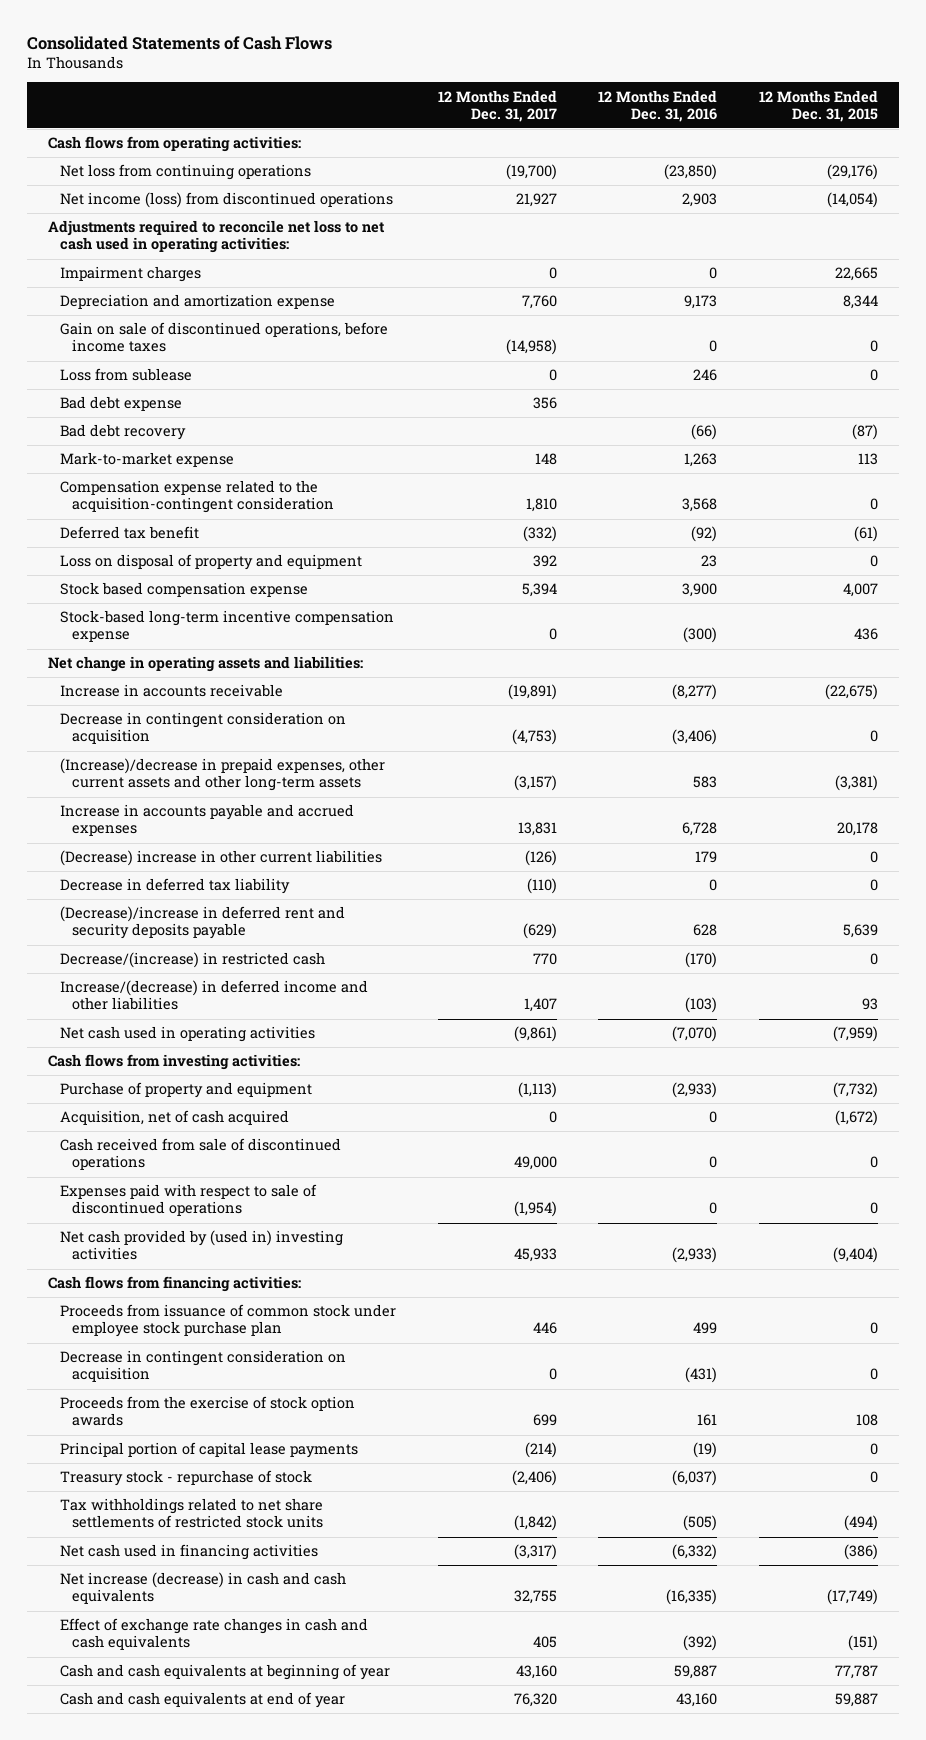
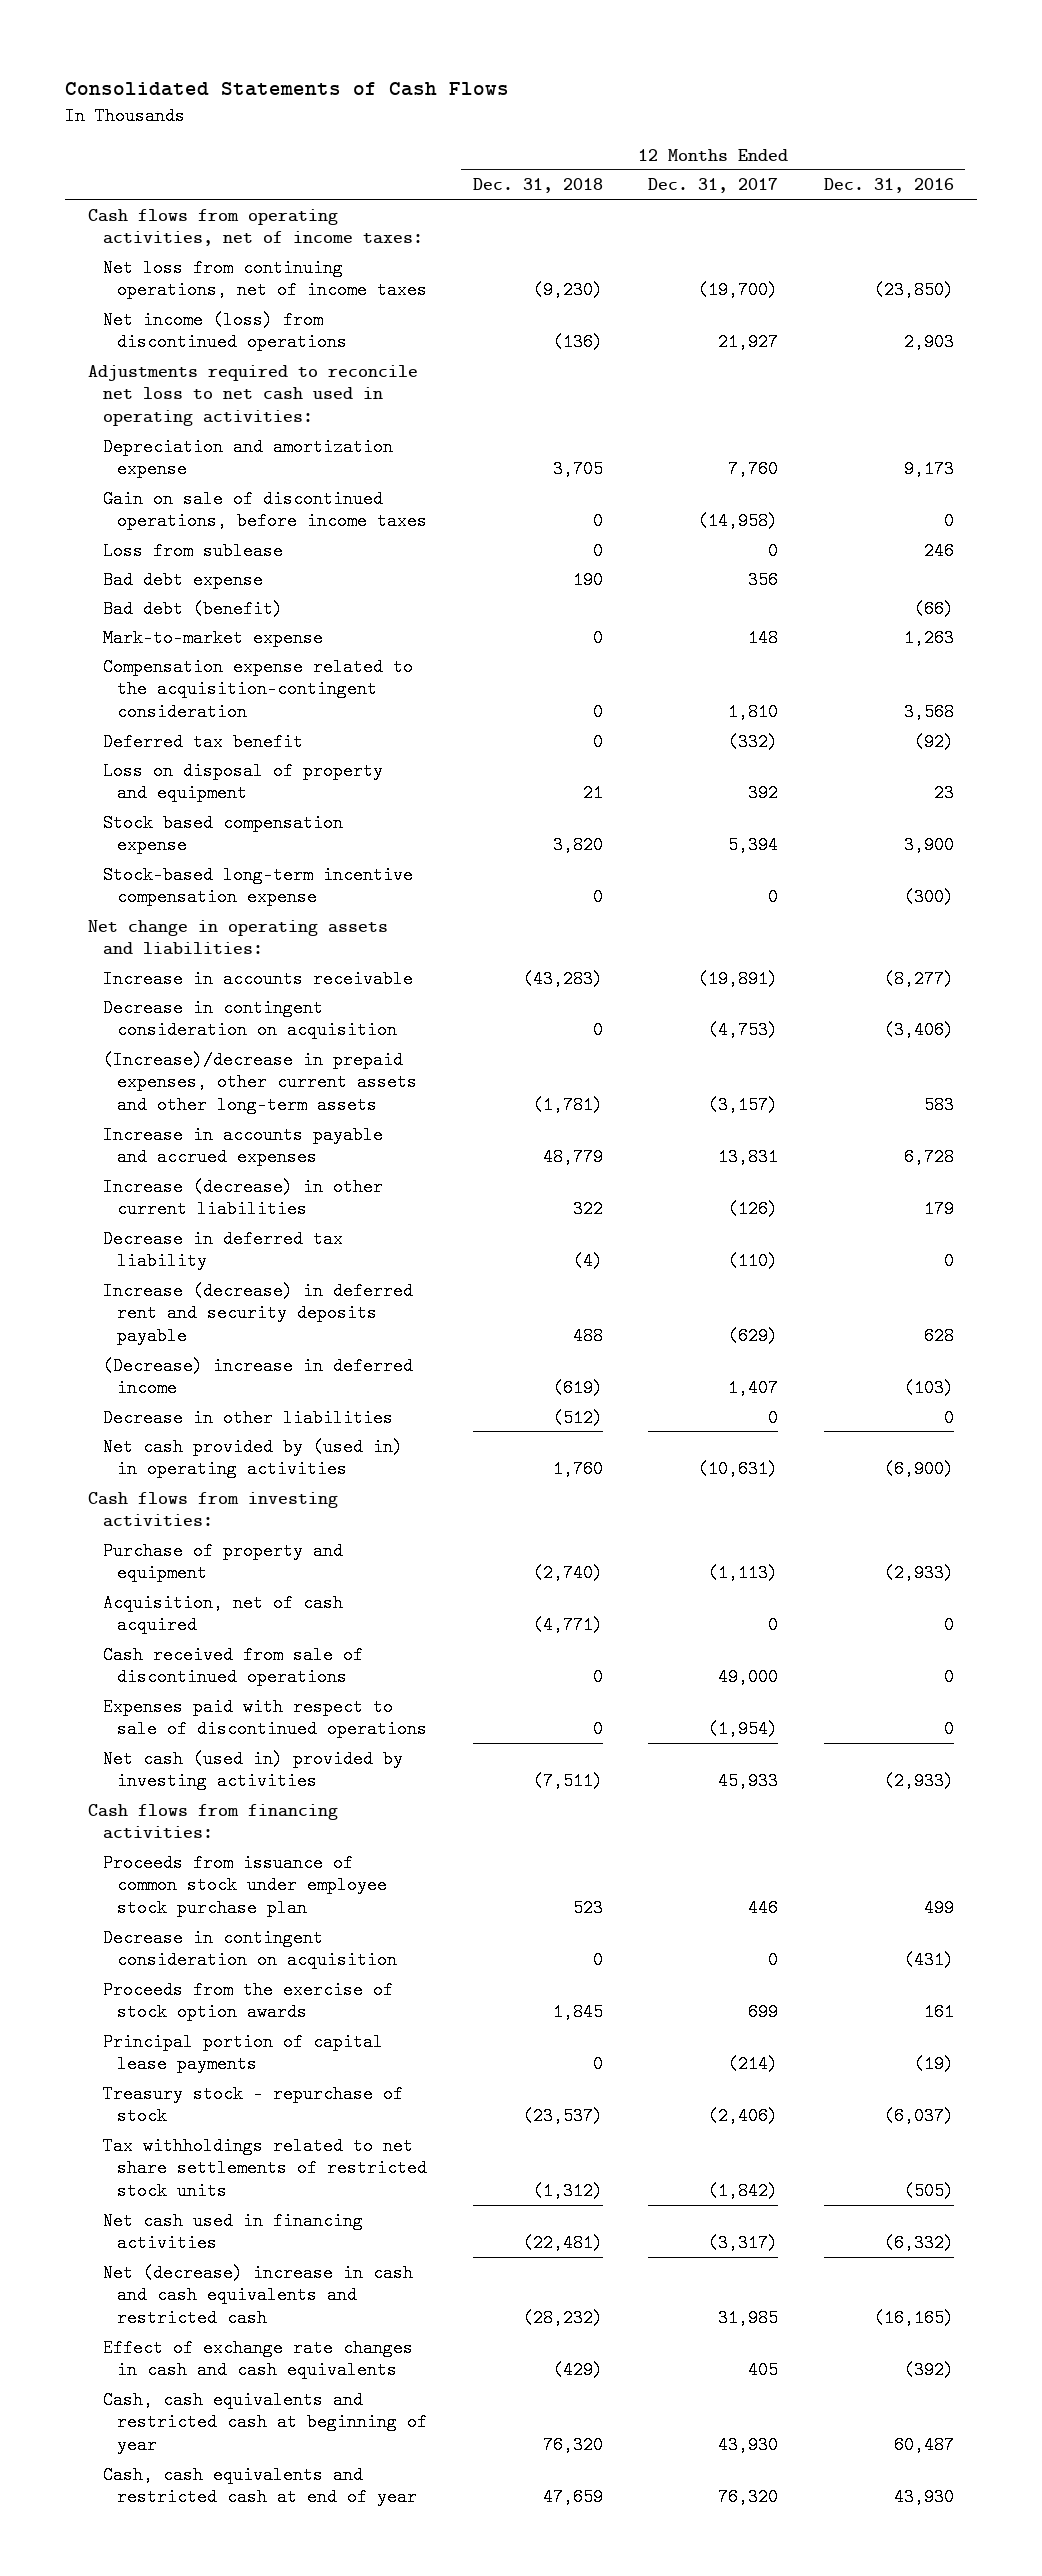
[759,89,879,122] 12 Months Ended Dec. 31, 2015 -> none
none -> [472,178,603,194] Dec. 31, 2018
[47,136,301,153] Cash flows from operating activities: -> [88,208,423,247] Cash flows from operating activities, net of income taxes:
[59,164,311,181] Net loss from continuing operations -> [102,258,427,300] Net loss from continuing operations, net of income taxes
[59,266,201,283] Impairment charges -> none
[59,424,186,441] Bad debt recovery -> [102,599,283,618] Bad debt (benefit)
[59,850,382,867] (Decrease) increase in other current liabilities -> [102,1177,383,1219] Increase (decrease) in other current liabilities
[59,952,325,969] Decrease/(increase) in restricted cash -> none
[59,906,345,940] (Decrease)/increase in deferred rent and security deposits payable -> [102,1281,413,1346] Increase (decrease) in deferred rent and security deposits payable
[59,980,368,1011] Increase/(decrease) in deferred income and other liabilities -> [102,1356,413,1398] (Decrease) increase in deferred income
none -> [102,1408,393,1427] Decrease in other liabilities
[59,1026,315,1043] Net cash used in operating activities -> [102,1437,403,1479] Net cash provided by (used in) in operating activities
[513,1026,557,1043] (9,861) -> [698,1460,779,1479] (10,631)
[672,1026,718,1043] (7,070) -> [883,1460,954,1479] (6,900)
[59,1230,343,1261] Net cash provided by (used in) investing activities -> [102,1749,403,1791] Net cash (used in) provided by investing activities
[59,1572,346,1605] Net increase (decrease) in cash and cash equivalents -> [102,2263,413,2328] Net (decrease) increase in cash and cash equivalents and restricted cash
[513,1590,557,1605] 32,755 -> [718,2309,779,2328] 31,985
[666,1589,718,1606] (16,335) -> [873,2309,954,2328] (16,165)
[59,1664,390,1681] Cash and cash equivalents at beginning of year -> [102,2390,427,2455] Cash, cash equivalents and restricted cash at beginning of year
[515,1665,557,1680] 43,160 -> [718,2436,779,2455] 43,930
[674,1665,718,1680] 59,887 -> [893,2436,954,2455] 60,487
[59,1692,345,1709] Cash and cash equivalents at end of year -> [102,2465,417,2507] Cash, cash equivalents and restricted cash at end of year
[676,1693,718,1708] 43,160 -> [893,2488,954,2507] 43,930

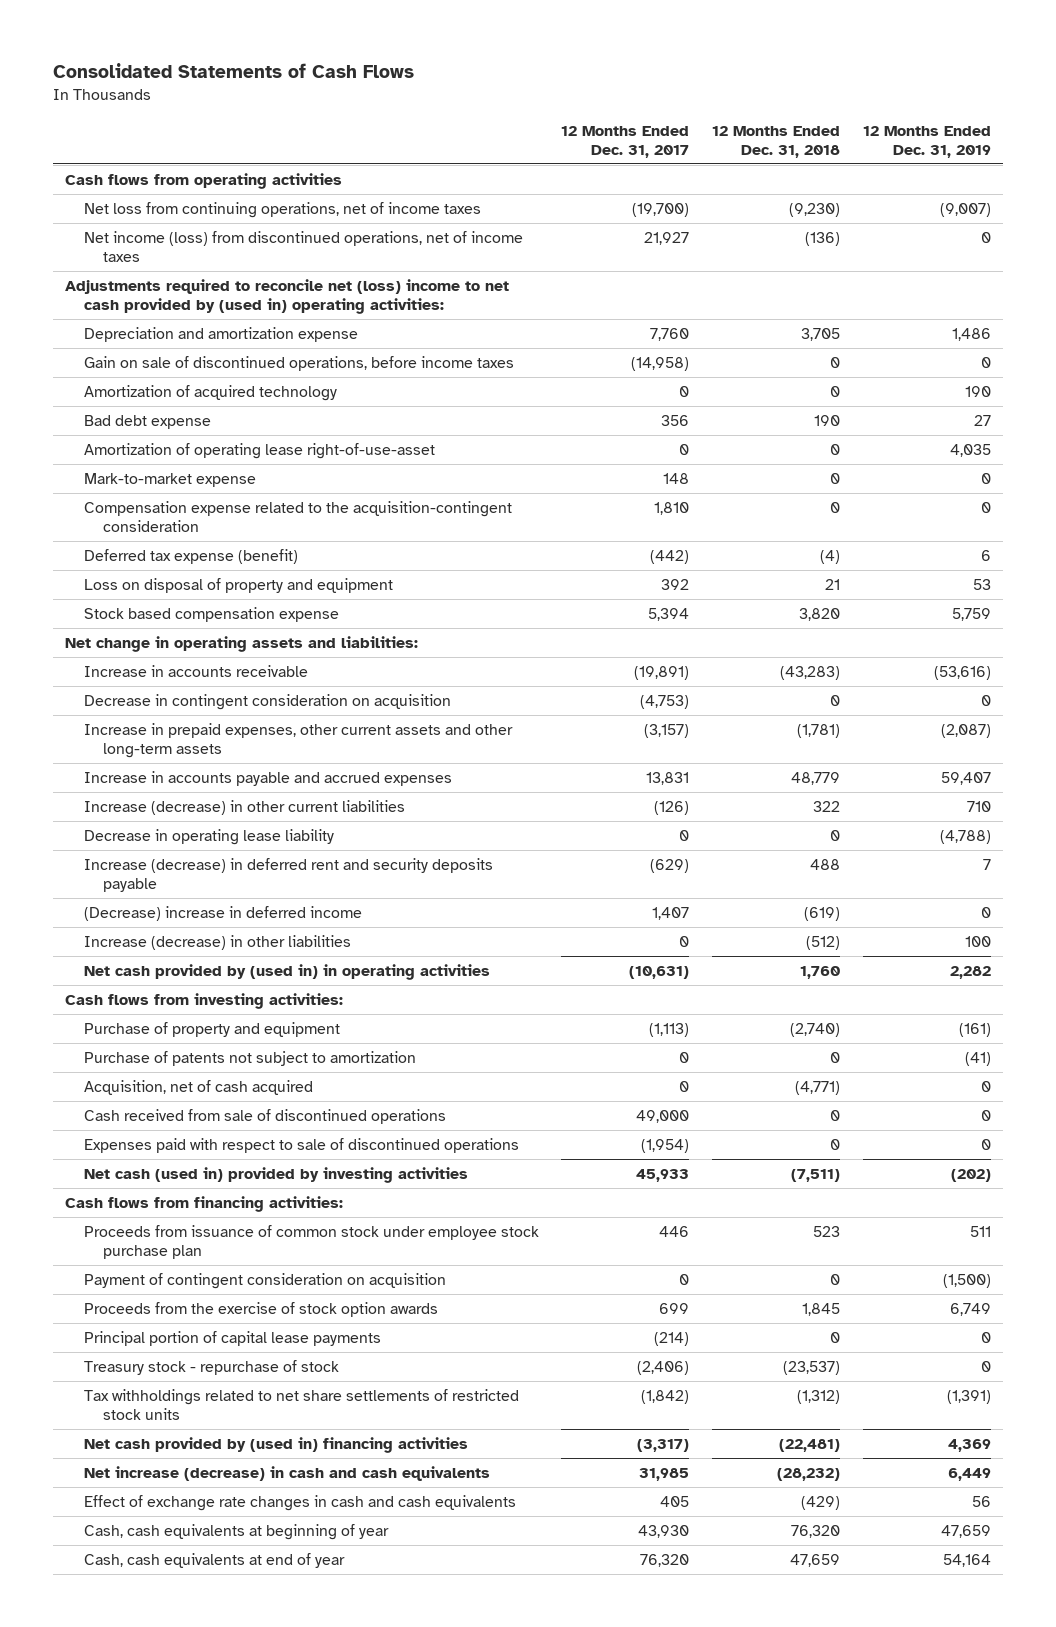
[823,178,954,194] Dec. 31, 2016 -> none
none -> [863,125,992,158] 12 Months Ended Dec. 31, 2019
[88,208,423,247] Cash flows from operating activities, net of income taxes: -> [64,173,342,190] Cash flows from operating activities
[102,310,347,352] Net income (loss) from discontinued operations -> [83,231,523,262] Net income (loss) from discontinued operations, net of income taxes
[88,364,419,427] Adjustments required to reconcile net loss to net cash used in operating activities: -> [64,279,509,314] Adjustments required to reconcile net (loss) income to net cash provided by (used in) operating activities:
[102,541,283,560] Loss from sublease -> none
none -> [83,385,337,402] Amortization of acquired technology
[102,599,283,618] Bad debt (benefit) -> none
none -> [83,443,435,460] Amortization of operating lease right-of-use-asset
[102,732,303,751] Deferred tax benefit -> [83,549,298,565] Deferred tax expense (benefit)
[592,732,603,751] 0 -> [820,550,841,565] (4)
[728,732,779,751] (332) -> [650,550,690,565] (442)
[102,865,413,907] Stock-based long-term incentive compensation expense -> none
[102,1050,417,1115] (Increase)/decrease in prepaid expenses, other current assets and other long-term assets -> [83,723,513,758] Increase in prepaid expenses, other current assets and other long-term assets
[102,1229,343,1271] Decrease in deferred tax liability -> none
none -> [83,829,334,846] Decrease in operating lease liability
[102,1408,393,1427] Decrease in other liabilities -> [83,935,351,951] Increase (decrease) in other liabilities
none -> [83,1051,416,1067] Purchase of patents not subject to amortization
[102,1928,397,1970] Decrease in contingent consideration on acquisition -> [83,1273,446,1290] Payment of contingent consideration on acquisition
[102,2211,363,2253] Net cash used in financing activities -> [83,1437,468,1454] Net cash provided by (used in) financing activities
[102,2263,413,2328] Net (decrease) increase in cash and cash equivalents and restricted cash -> [83,1466,490,1482] Net increase (decrease) in cash and cash equivalents
[102,2390,427,2455] Cash, cash equivalents and restricted cash at beginning of year -> [83,1524,389,1541] Cash, cash equivalents at beginning of year
[102,2465,417,2507] Cash, cash equivalents and restricted cash at end of year -> [83,1553,345,1569] Cash, cash equivalents at end of year

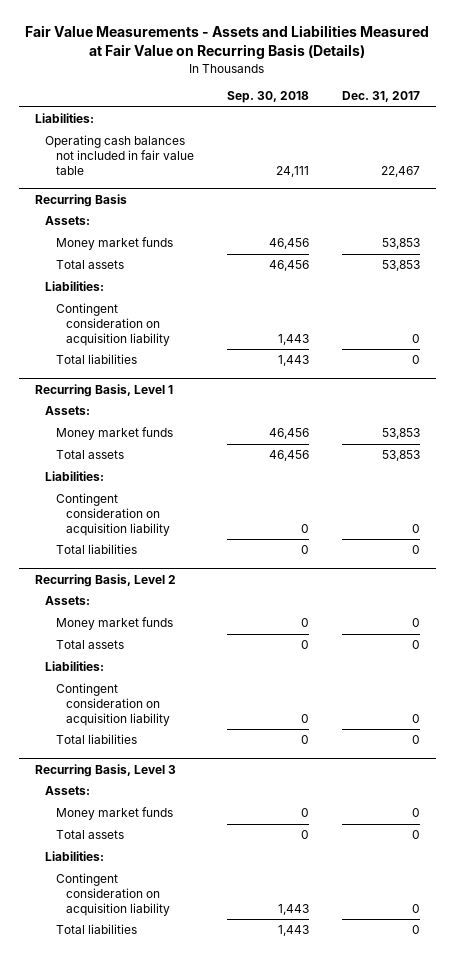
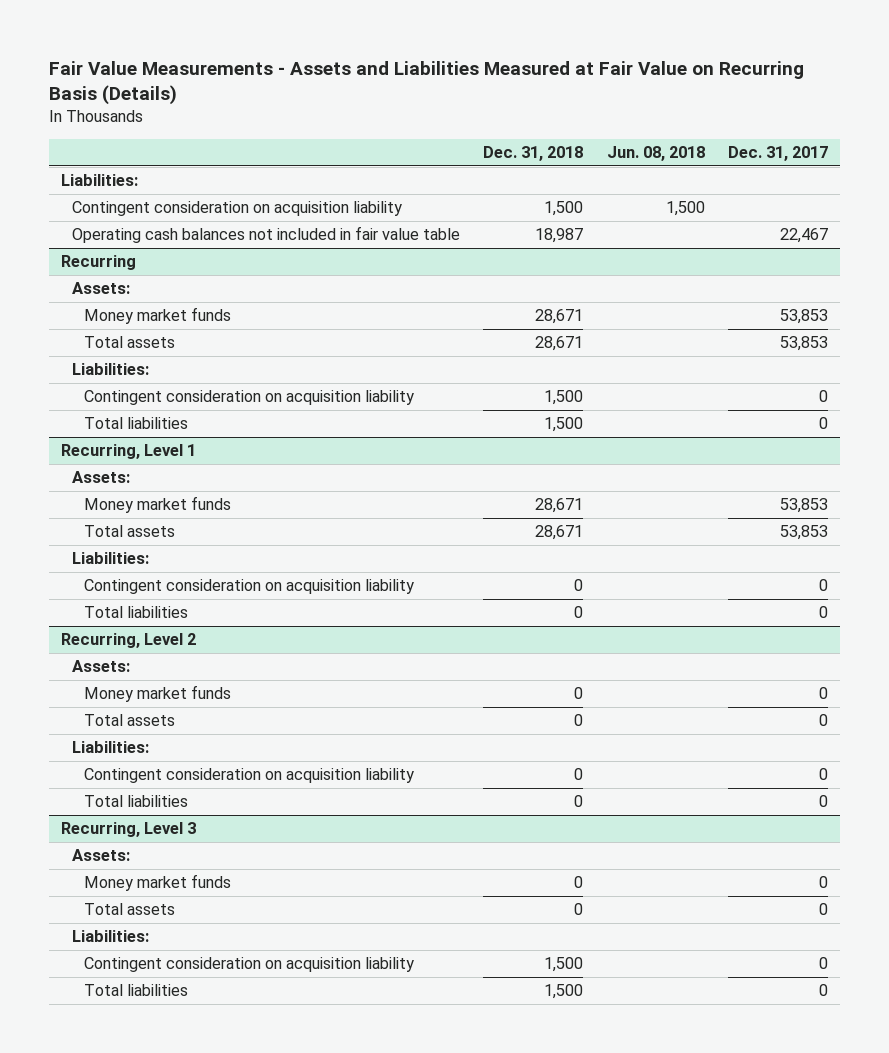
[226,91,309,104] Sep. 30, 2018 -> none
none -> [483,146,584,162] Dec. 31, 2018
none -> [606,146,705,162] Jun. 08, 2018
none -> [72,201,403,217] Contingent consideration on acquisition liability
[34,193,127,207] Recurring Basis -> [60,255,136,271] Recurring
[34,383,173,397] Recurring Basis, Level 1 -> [60,444,196,460] Recurring, Level 1
[34,573,176,587] Recurring Basis, Level 2 -> [60,633,196,649] Recurring, Level 2
[34,763,176,777] Recurring Basis, Level 3 -> [60,822,196,838] Recurring, Level 3

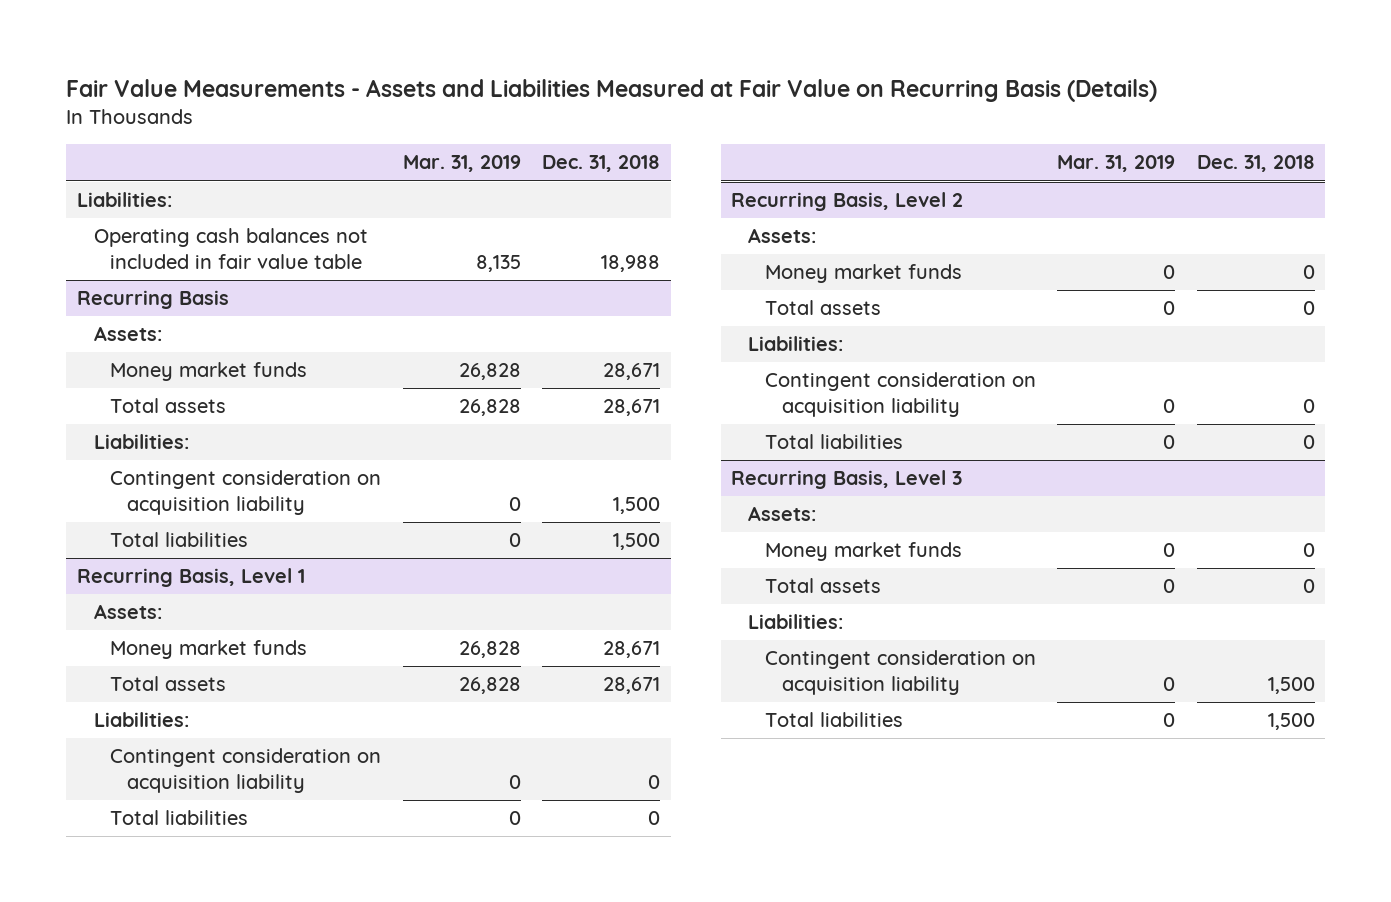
[606,146,705,162] Jun. 08, 2018 -> none
[727,146,828,162] Dec. 31, 2017 -> none
none -> [402,155,521,173] Mar. 31, 2019
[72,201,403,217] Contingent consideration on acquisition liability -> none
[535,228,584,244] 18,987 -> [600,254,660,272] 18,988
[60,255,136,271] Recurring -> [76,290,229,310] Recurring Basis
[60,444,196,460] Recurring, Level 1 -> [76,568,305,588] Recurring Basis, Level 1
[60,633,196,649] Recurring, Level 2 -> [731,192,964,212] Recurring Basis, Level 2
[60,822,196,838] Recurring, Level 3 -> [731,470,963,490] Recurring Basis, Level 3

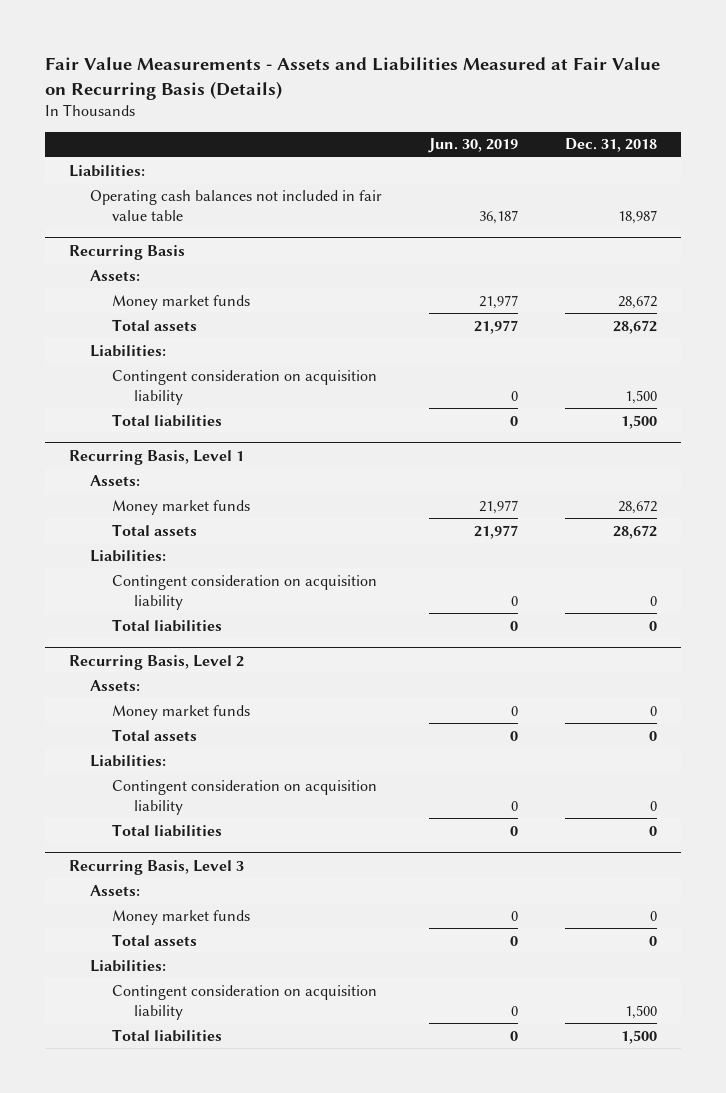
[402,155,521,173] Mar. 31, 2019 -> none
none -> [428,138,519,154] Jun. 30, 2019
[600,254,660,272] 18,988 -> [618,209,658,224] 18,987
[602,363,660,381] 28,671 -> [618,294,658,309] 28,672
[602,399,660,417] 28,671 -> [613,319,658,334] 28,672
[602,641,660,659] 28,671 -> [618,499,658,514] 28,672
[602,677,660,695] 28,671 -> [613,524,658,539] 28,672

